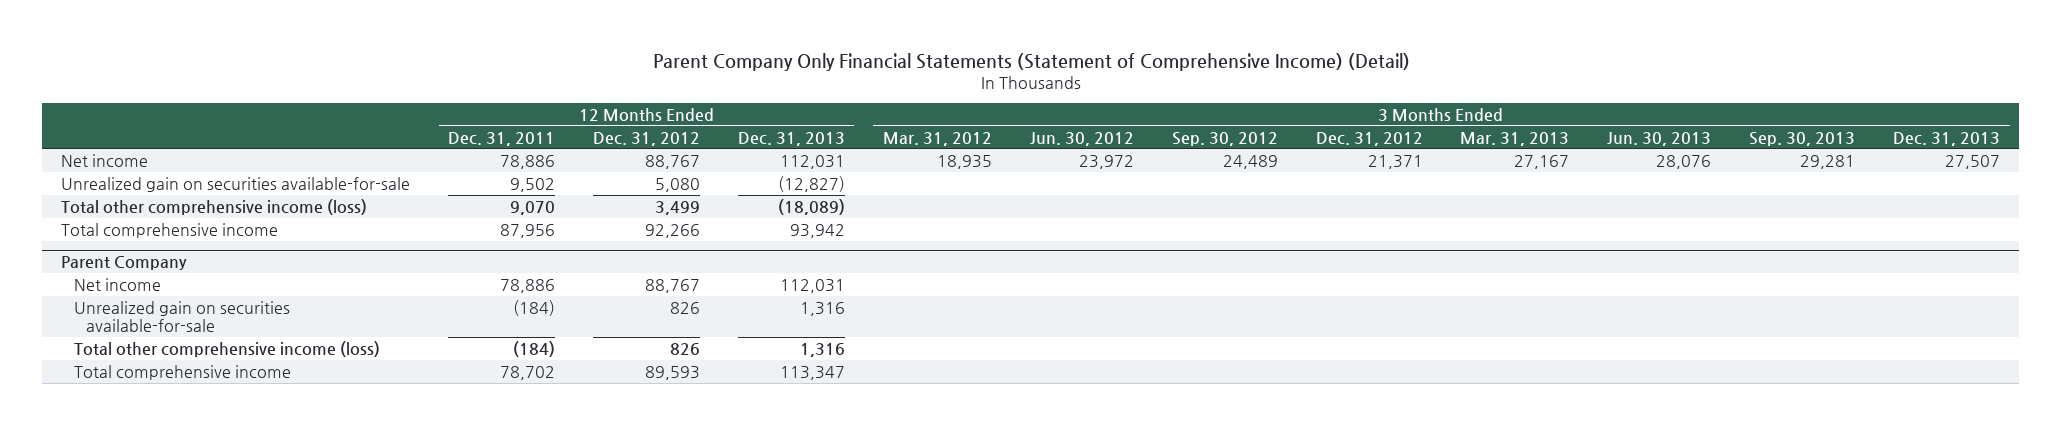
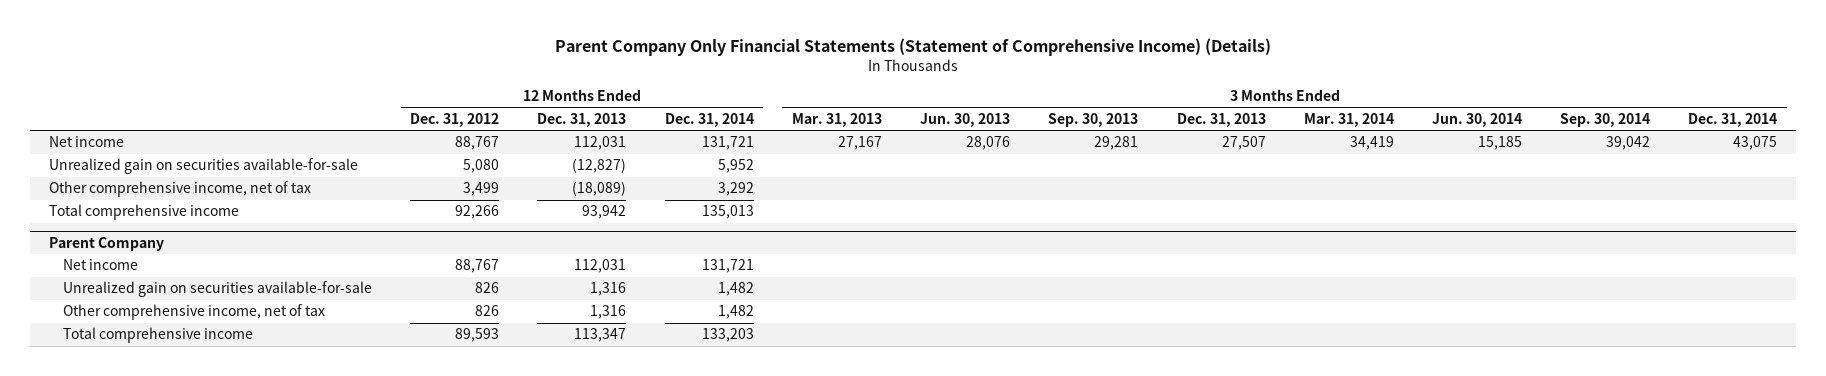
[652,52,1410,71] Parent Company Only Financial Statements (Statement of Comprehensive Income) (Detail) -> [555,37,1272,56] Parent Company Only Financial Statements (Statement of Comprehensive Income) (Details)
[448,131,556,146] Dec. 31, 2011 -> none
[882,131,992,146] Mar. 31, 2012 -> none
[1029,131,1134,146] Jun. 30, 2012 -> none
[1171,131,1278,146] Sep. 30, 2012 -> none
[1315,131,1423,146] Dec. 31, 2012 -> none
none -> [664,112,754,127] Dec. 31, 2014
none -> [1303,112,1394,127] Mar. 31, 2014
none -> [1431,112,1522,127] Jun. 30, 2014
none -> [1560,112,1651,127] Sep. 30, 2014
none -> [1688,112,1778,127] Dec. 31, 2014
[61,198,368,215] Total other comprehensive income (loss) -> [49,181,312,198] Other comprehensive income, net of tax
[73,340,380,357] Total other comprehensive income (loss) -> [63,304,326,321] Other comprehensive income, net of tax

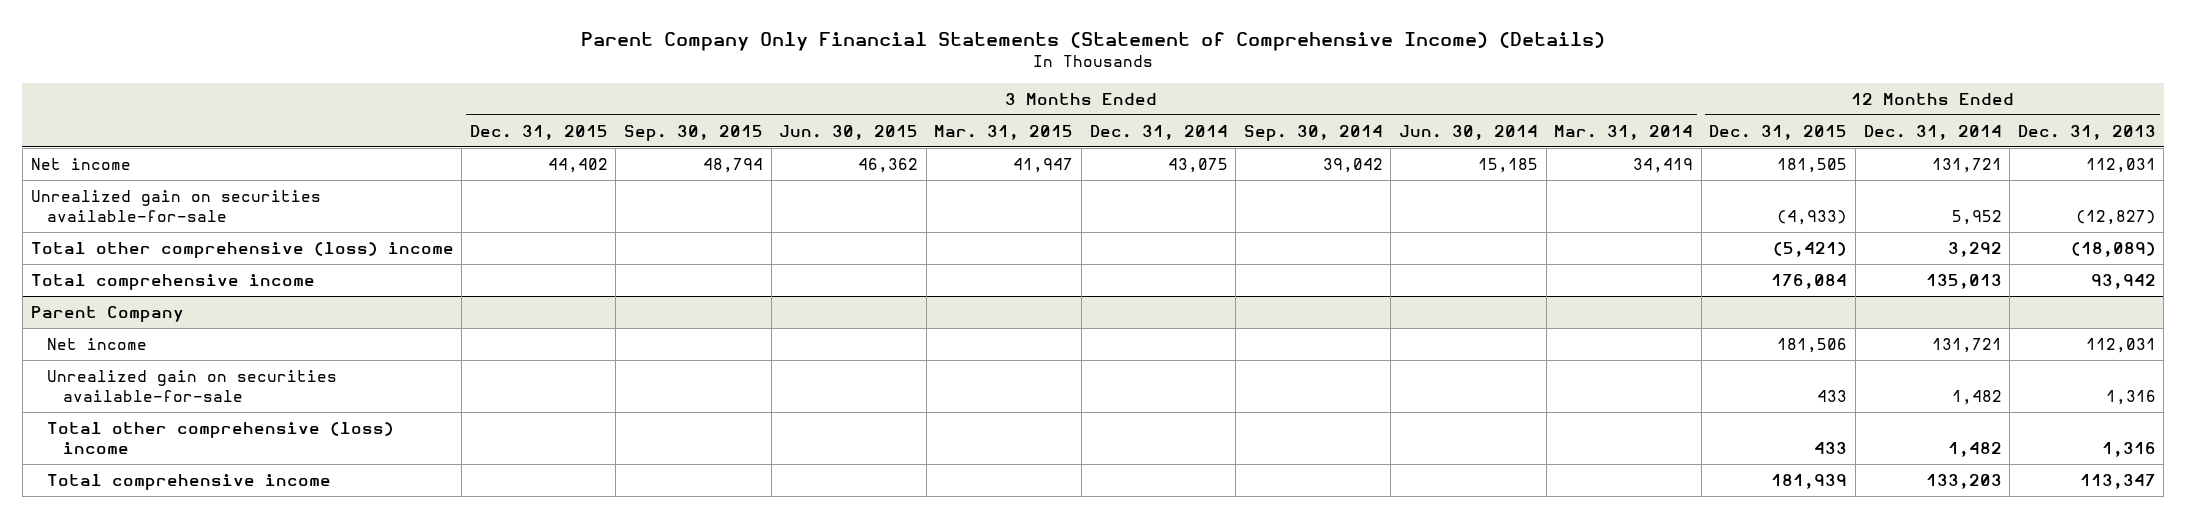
[410,112,500,127] Dec. 31, 2012 -> none
[791,112,882,127] Mar. 31, 2013 -> none
[920,112,1011,127] Jun. 30, 2013 -> none
[1048,112,1139,127] Sep. 30, 2013 -> none
[1176,112,1266,127] Dec. 31, 2013 -> none
none -> [469,124,608,140] Dec. 31, 2015
none -> [623,124,763,141] Sep. 30, 2015
none -> [779,124,919,140] Jun. 30, 2015
none -> [934,124,1074,140] Mar. 31, 2015
none -> [1709,124,1848,140] Dec. 31, 2015
[49,181,312,198] Other comprehensive income, net of tax -> [30,241,454,258] Total other comprehensive (loss) income
[63,304,326,321] Other comprehensive income, net of tax -> [46,421,394,454] Total other comprehensive (loss) income

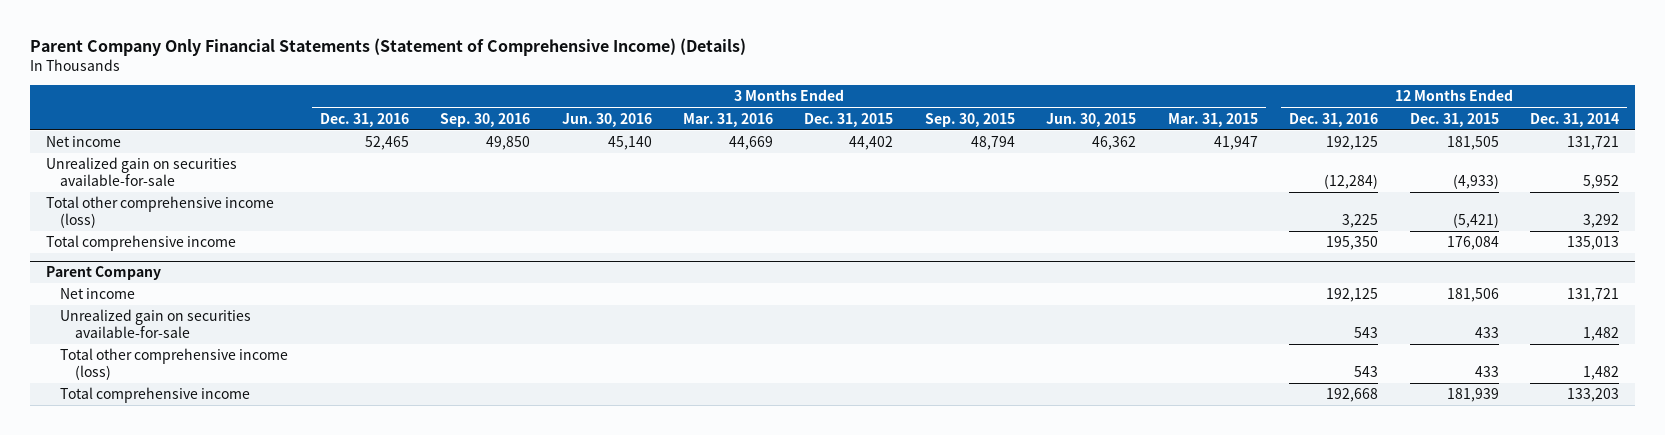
[1089,124,1228,140] Dec. 31, 2014 -> none
[1243,124,1383,141] Sep. 30, 2014 -> none
[1398,124,1538,140] Jun. 30, 2014 -> none
[1554,124,1694,140] Mar. 31, 2014 -> none
[2017,124,2156,140] Dec. 31, 2013 -> none
none -> [319,112,409,127] Dec. 31, 2016
none -> [440,112,531,127] Sep. 30, 2016
none -> [561,112,652,127] Jun. 30, 2016
none -> [683,112,774,127] Mar. 31, 2016
none -> [1289,112,1379,127] Dec. 31, 2016
[30,241,454,258] Total other comprehensive (loss) income -> [45,196,274,228] Total other comprehensive income (loss)
[46,421,394,454] Total other comprehensive (loss) income -> [60,348,289,380] Total other comprehensive income (loss)

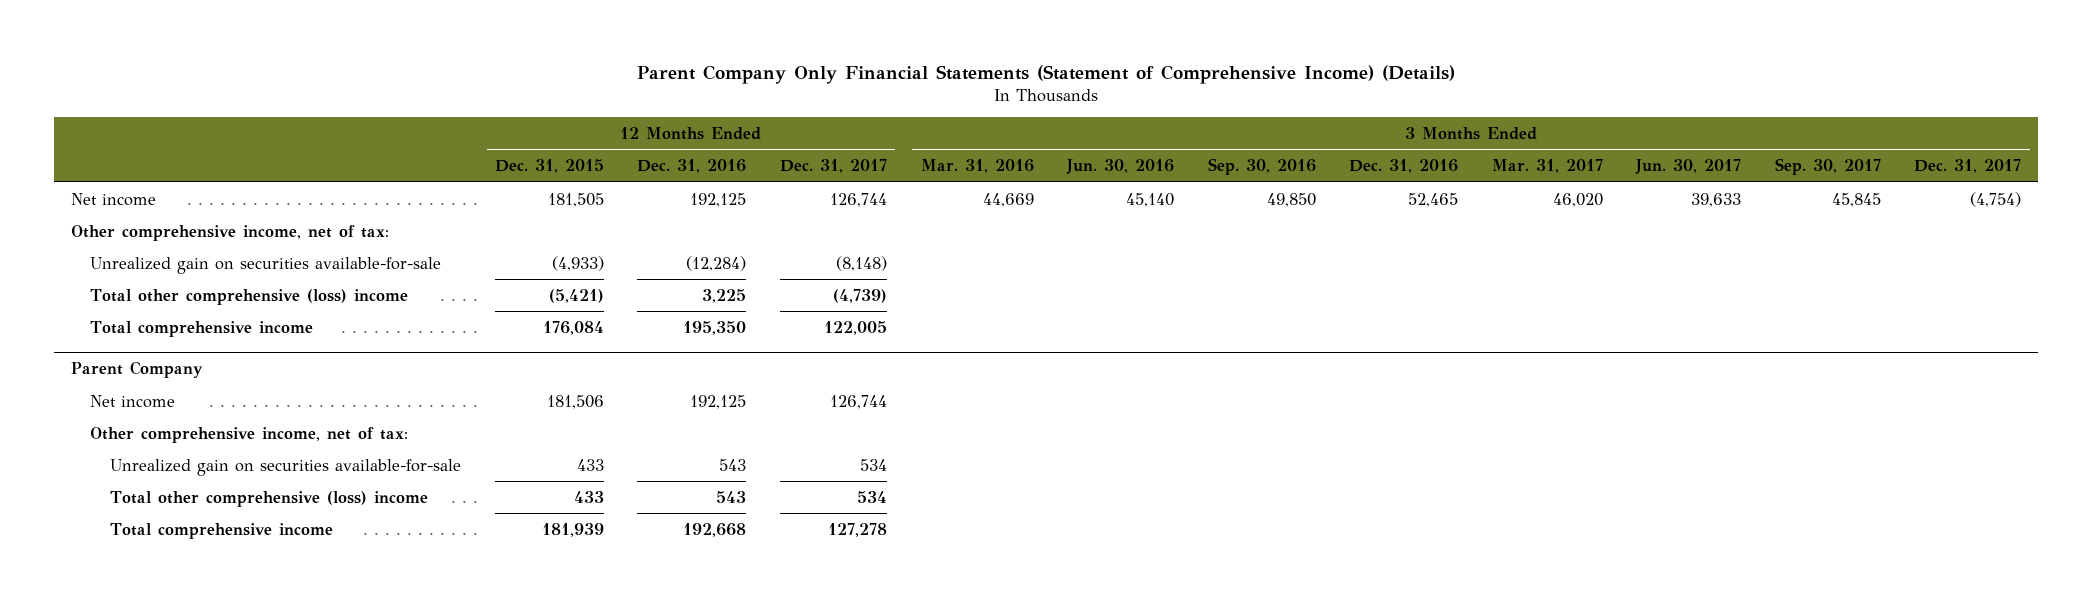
[804,112,894,127] Dec. 31, 2015 -> none
[924,112,1015,127] Sep. 30, 2015 -> none
[1046,112,1137,127] Jun. 30, 2015 -> none
[1167,112,1258,127] Mar. 31, 2015 -> none
[1529,112,1619,127] Dec. 31, 2014 -> none
none -> [780,159,888,174] Dec. 31, 2017
none -> [1491,159,1603,174] Mar. 31, 2017
none -> [1635,159,1742,175] Jun. 30, 2017
none -> [1774,158,1881,176] Sep. 30, 2017
none -> [1914,159,2022,174] Dec. 31, 2017
none -> [70,224,389,241] Other comprehensive income, net of tax:
[45,196,274,228] Total other comprehensive income (loss) -> [90,288,409,305] Total other comprehensive (loss) income
none -> [90,426,409,443] Other comprehensive income, net of tax:
[60,348,289,380] Total other comprehensive income (loss) -> [110,490,429,507] Total other comprehensive (loss) income

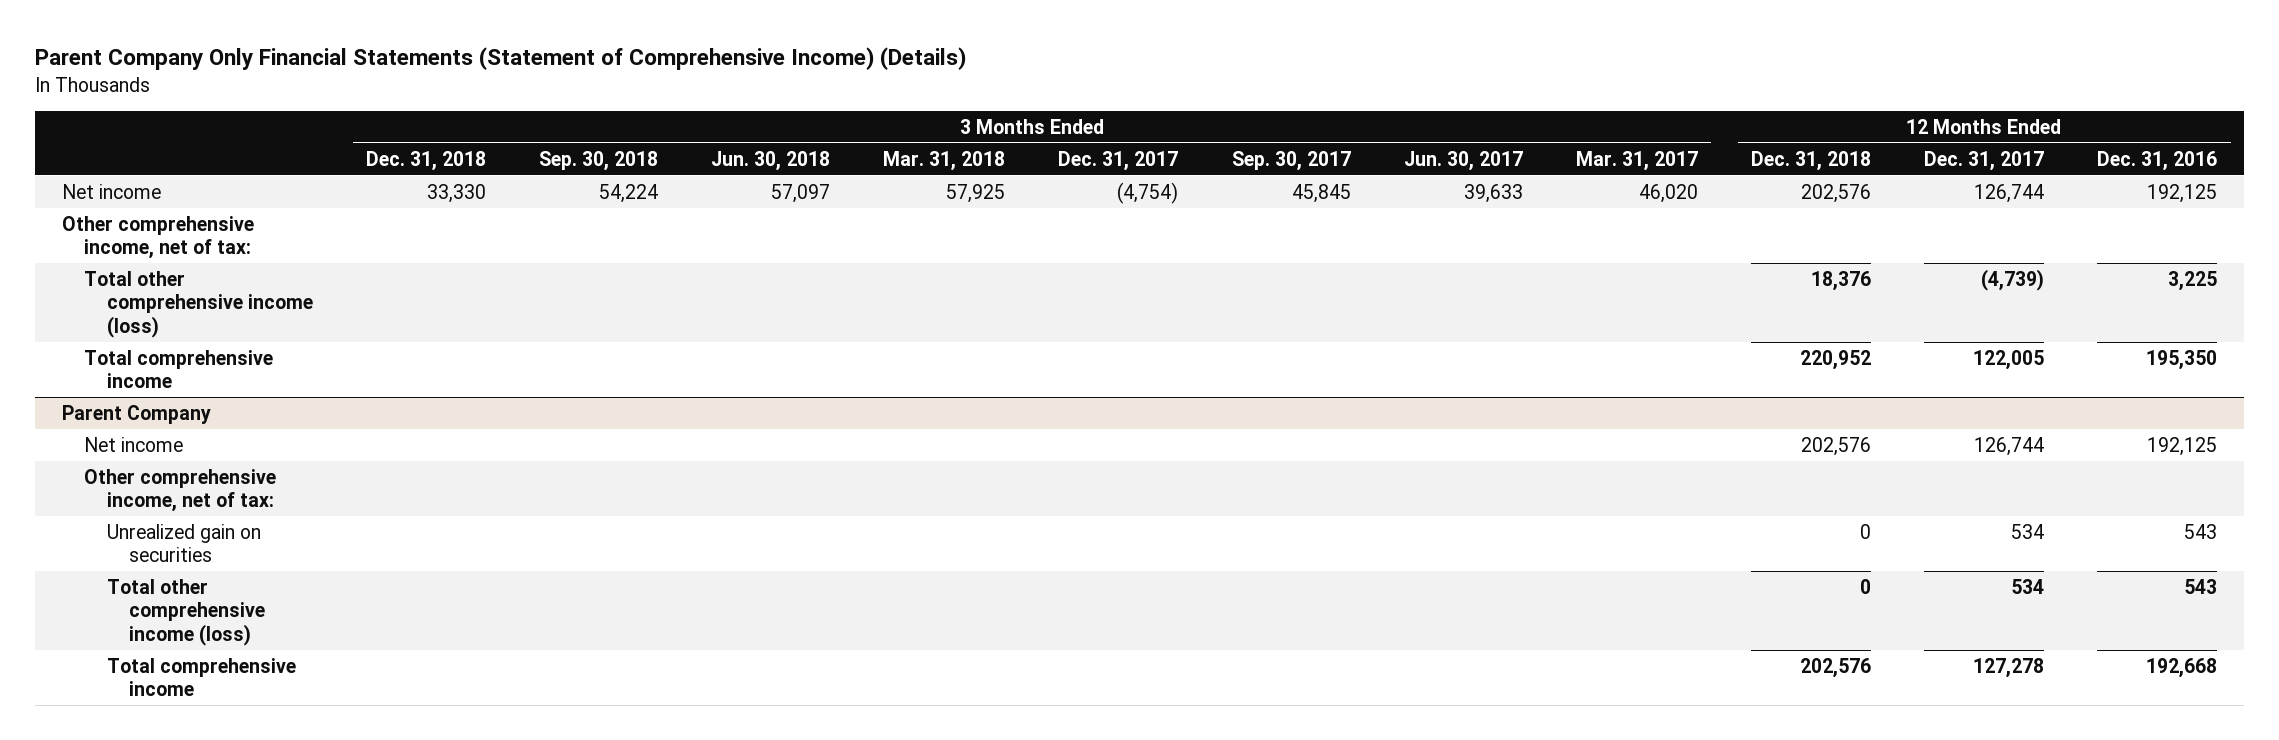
[494,159,604,174] Dec. 31, 2015 -> none
[920,159,1034,174] Mar. 31, 2016 -> none
[1066,159,1175,175] Jun. 30, 2016 -> none
[1207,158,1316,176] Sep. 30, 2016 -> none
[1349,159,1459,174] Dec. 31, 2016 -> none
none -> [365,150,486,171] Dec. 31, 2018
none -> [538,150,658,171] Sep. 30, 2018
none -> [711,150,831,171] Jun. 30, 2018
none -> [883,150,1006,171] Mar. 31, 2018
none -> [1750,150,1871,171] Dec. 31, 2018
[90,256,442,274] Unrealized gain on securities available-for-sale -> none
[90,288,409,305] Total other comprehensive (loss) income -> [84,270,313,339] Total other comprehensive income (loss)
[110,458,462,476] Unrealized gain on securities available-for-sale -> [106,523,261,563] Unrealized gain on securities
[110,490,429,507] Total other comprehensive (loss) income -> [106,578,266,647] Total other comprehensive income (loss)

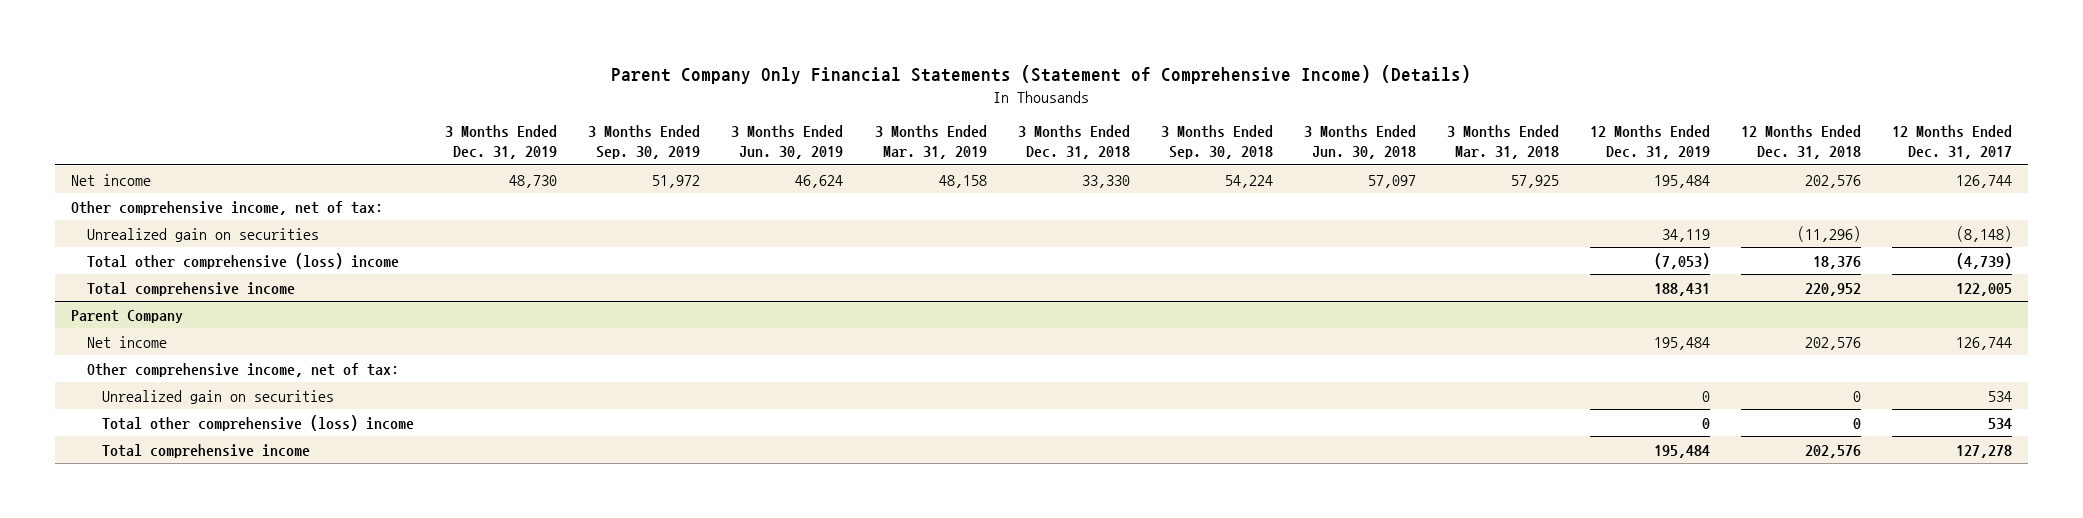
[1058,150,1179,171] Dec. 31, 2017 -> none
[1231,150,1351,171] Sep. 30, 2017 -> none
[1403,150,1523,171] Jun. 30, 2017 -> none
[1575,150,1698,171] Mar. 31, 2017 -> none
[2097,150,2218,171] Dec. 31, 2016 -> none
none -> [445,125,558,160] 3 Months Ended Dec. 31, 2019
none -> [588,125,701,160] 3 Months Ended Sep. 30, 2019
none -> [731,125,844,160] 3 Months Ended Jun. 30, 2019
none -> [874,125,987,160] 3 Months Ended Mar. 31, 2019
none -> [1589,125,1710,160] 12 Months Ended Dec. 31, 2019
none -> [86,227,319,242] Unrealized gain on securities
[84,270,313,339] Total other comprehensive income (loss) -> [86,252,399,269] Total other comprehensive (loss) income
[106,578,266,647] Total other comprehensive income (loss) -> [102,414,415,431] Total other comprehensive (loss) income

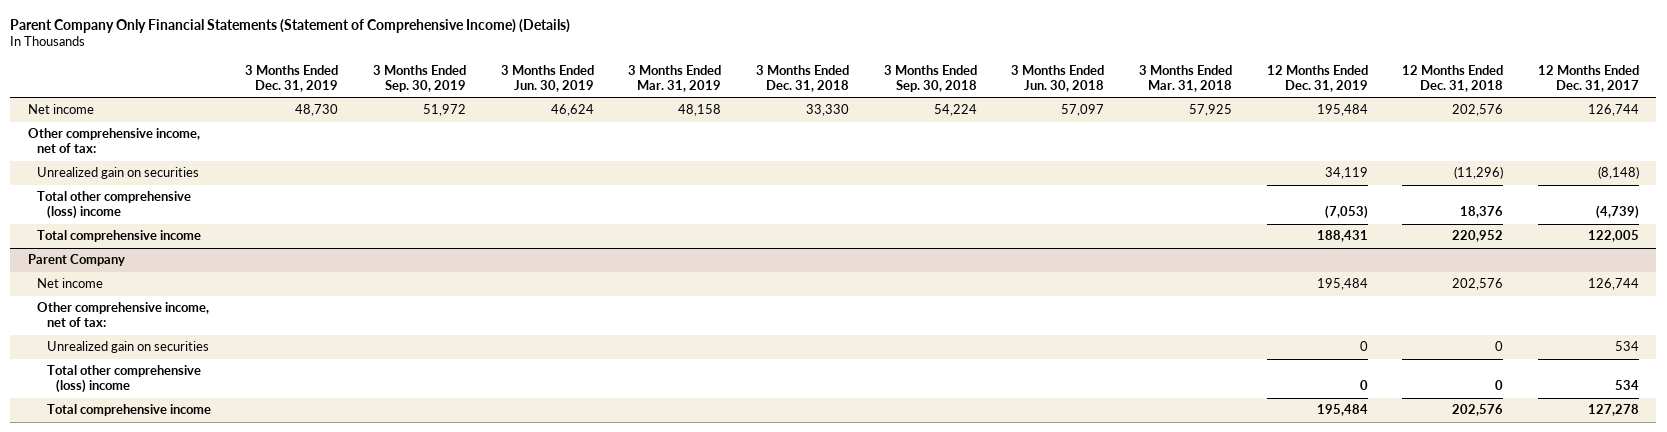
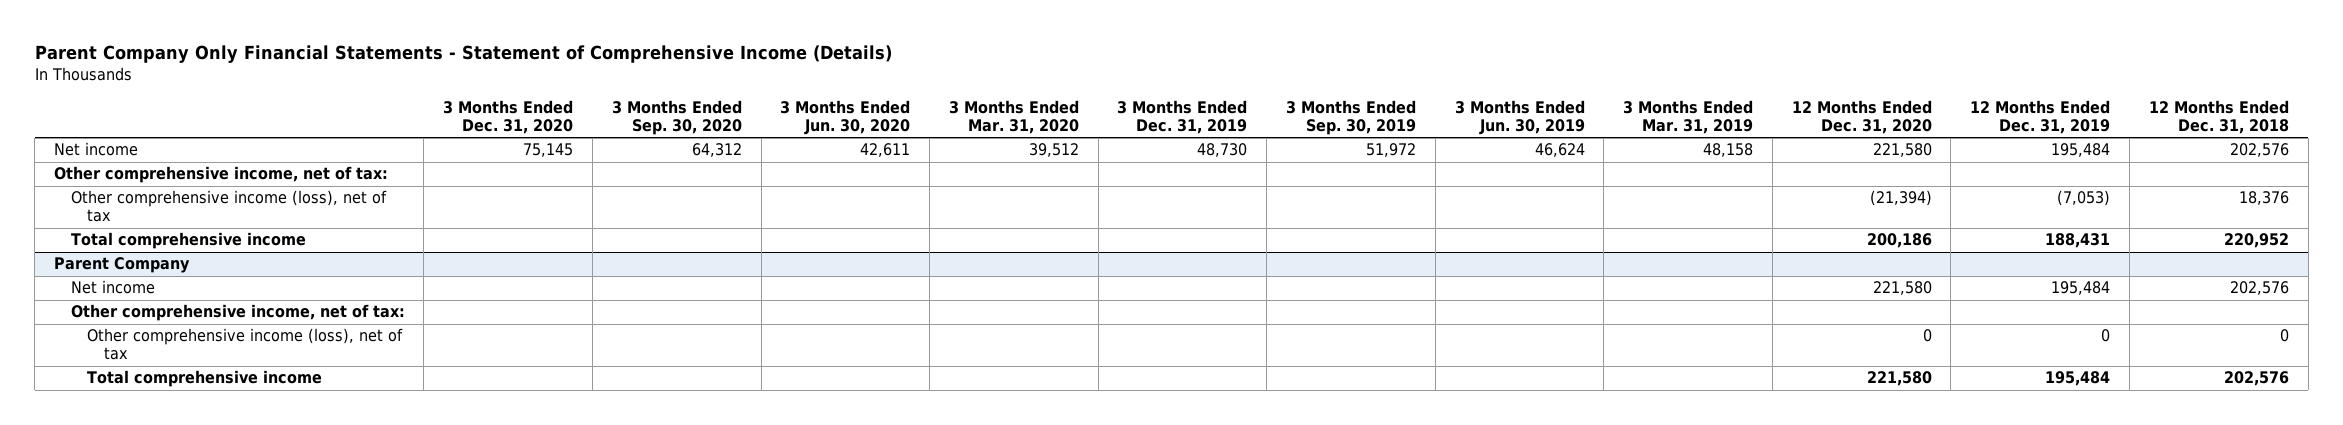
[10,18,571,33] Parent Company Only Financial Statements (Statement of Comprehensive Income) (Details) -> [34,45,892,64] Parent Company Only Financial Statements - Statement of Comprehensive Income (Details)
[755,64,849,92] 3 Months Ended Dec. 31, 2018 -> none
[883,64,977,92] 3 Months Ended Sep. 30, 2018 -> none
[1011,64,1105,92] 3 Months Ended Jun. 30, 2018 -> none
[1138,64,1232,92] 3 Months Ended Mar. 31, 2018 -> none
[1537,64,1639,92] 12 Months Ended Dec. 31, 2017 -> none
none -> [443,100,574,135] 3 Months Ended Dec. 31, 2020
none -> [611,100,742,136] 3 Months Ended Sep. 30, 2020
none -> [780,100,911,136] 3 Months Ended Jun. 30, 2020
none -> [948,100,1079,135] 3 Months Ended Mar. 31, 2020
none -> [1791,100,1932,135] 12 Months Ended Dec. 31, 2020
[37,167,200,180] Unrealized gain on securities -> none
[37,191,192,220] Total other comprehensive (loss) income -> [70,190,387,223] Other comprehensive income (loss), net of tax
[46,341,209,354] Unrealized gain on securities -> none
[46,365,201,394] Total other comprehensive (loss) income -> [87,328,404,361] Other comprehensive income (loss), net of tax

